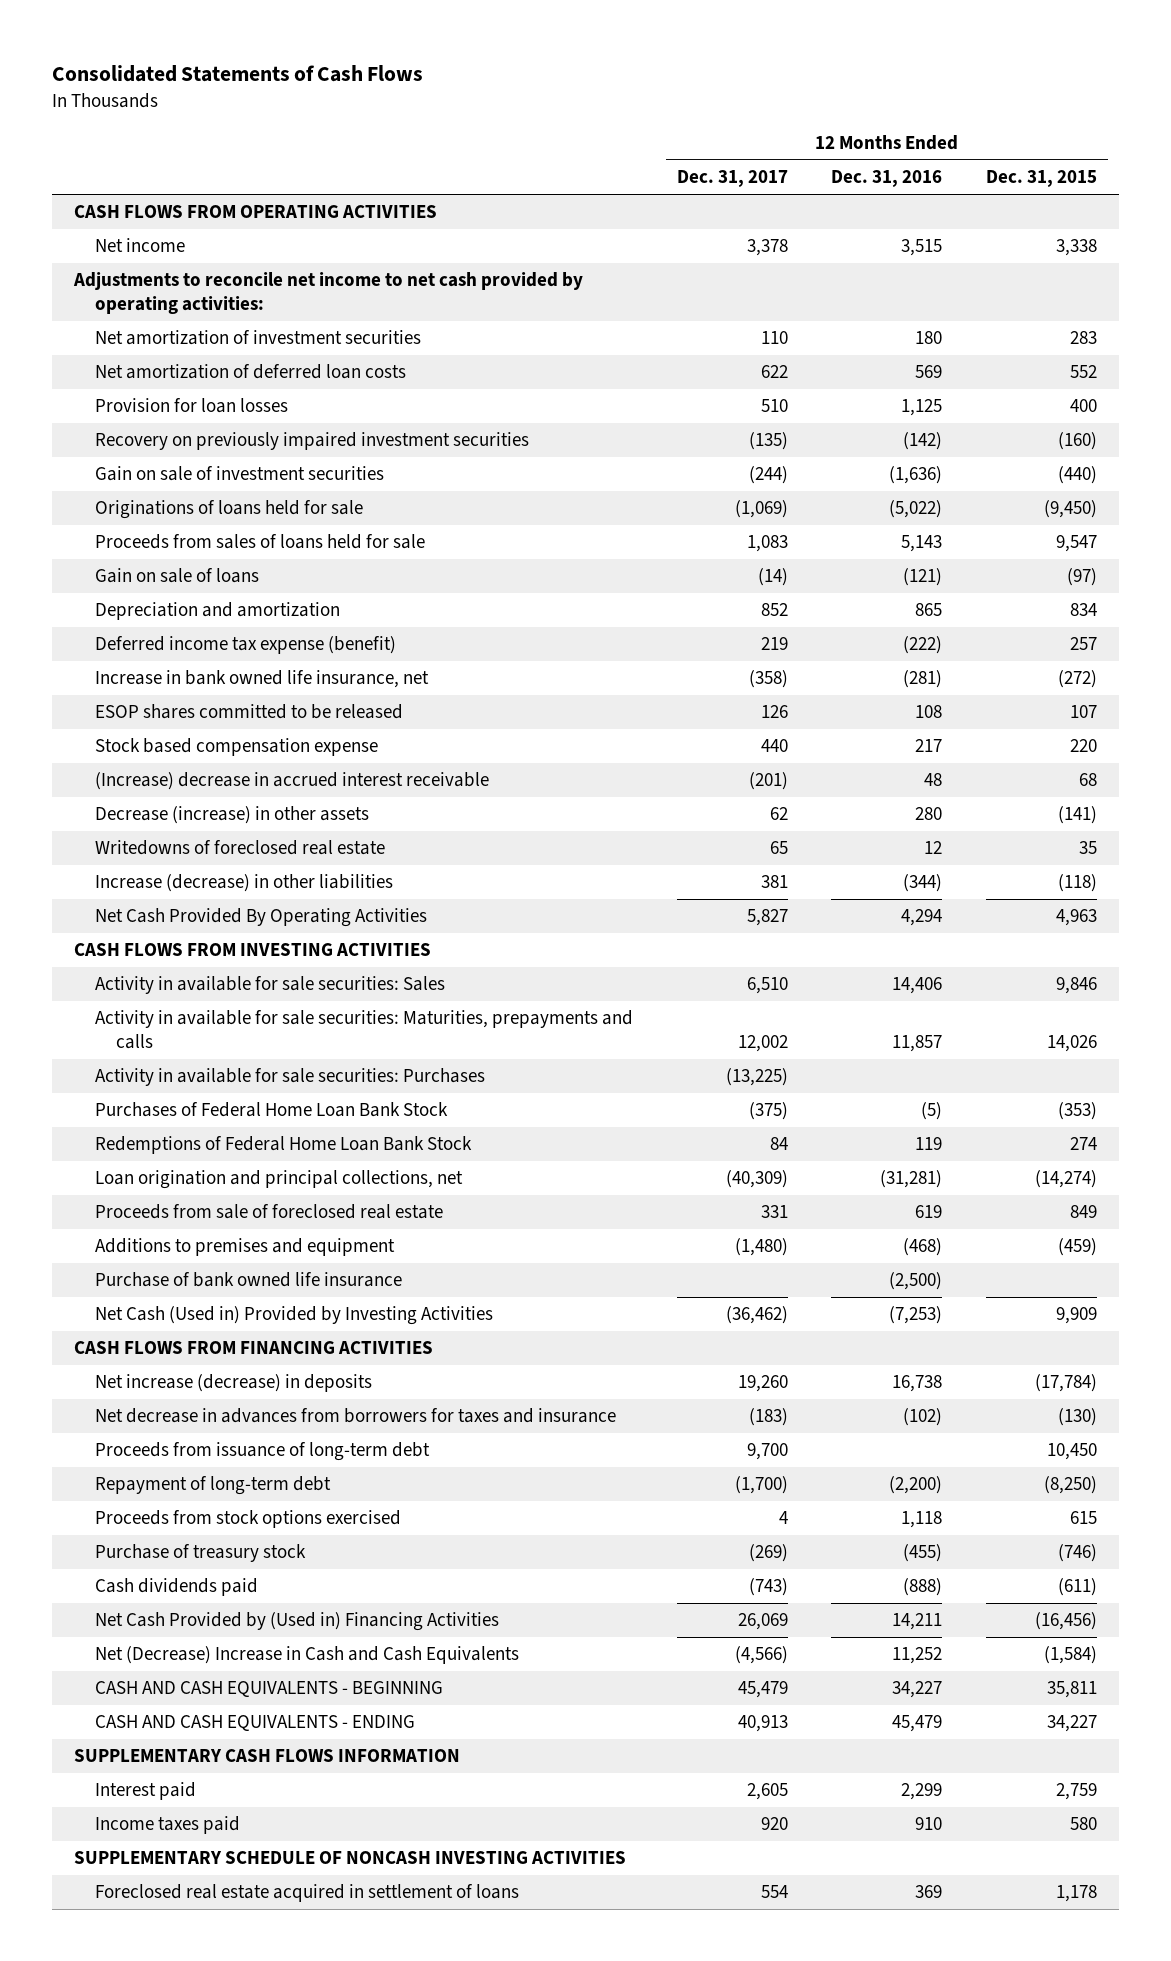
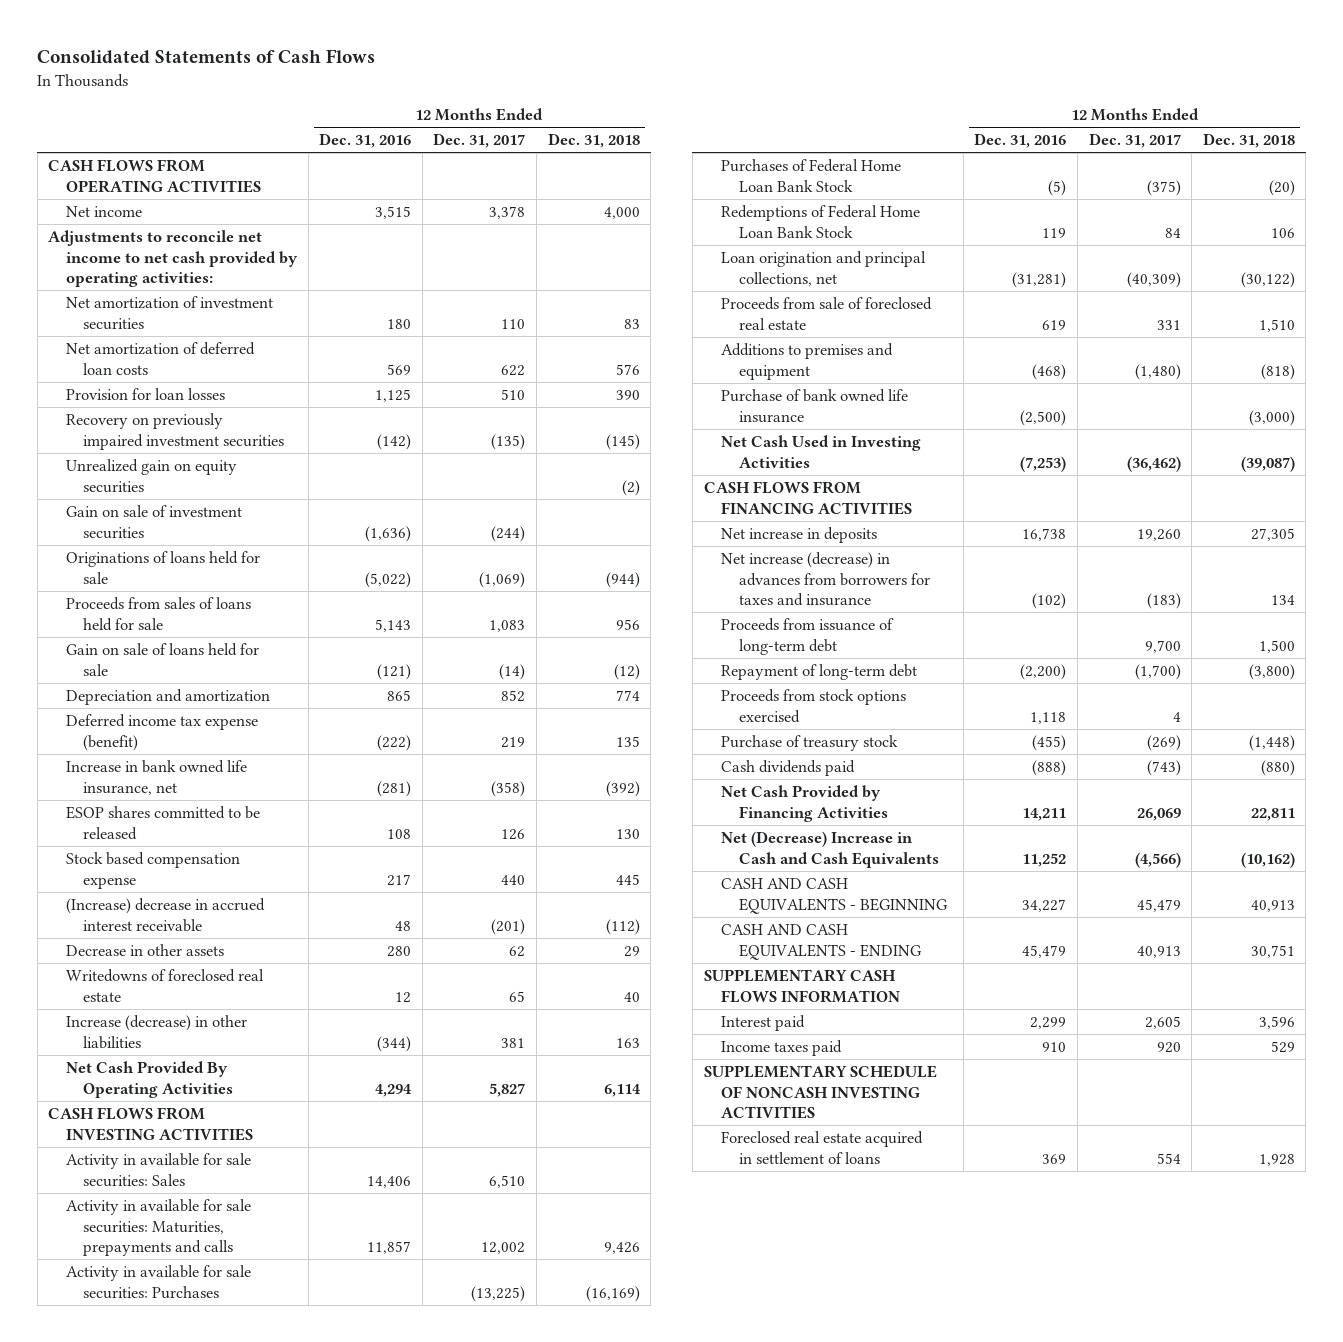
[986,170,1098,188] Dec. 31, 2015 -> none
none -> [547,133,640,149] Dec. 31, 2018
none -> [65,458,237,493] Unrealized gain on equity securities
[94,568,259,584] Gain on sale of loans -> [65,642,259,676] Gain on sale of loans held for sale
[94,806,369,825] Decrease (increase) in other assets -> [65,943,224,956] Decrease in other assets
[94,1306,493,1326] Net Cash (Used in) Provided by Investing Activities -> [721,434,922,468] Net Cash Used in Investing Activities
[94,1374,372,1393] Net increase (decrease) in deposits -> [721,526,878,543] Net increase in deposits
[94,1408,616,1424] Net decrease in advances from borrowers for taxes and insurance -> [721,551,930,607] Net increase (decrease) in advances from borrowers for taxes and insurance
[94,1612,499,1632] Net Cash Provided by (Used in) Financing Activities -> [721,784,888,822] Net Cash Provided by Financing Activities

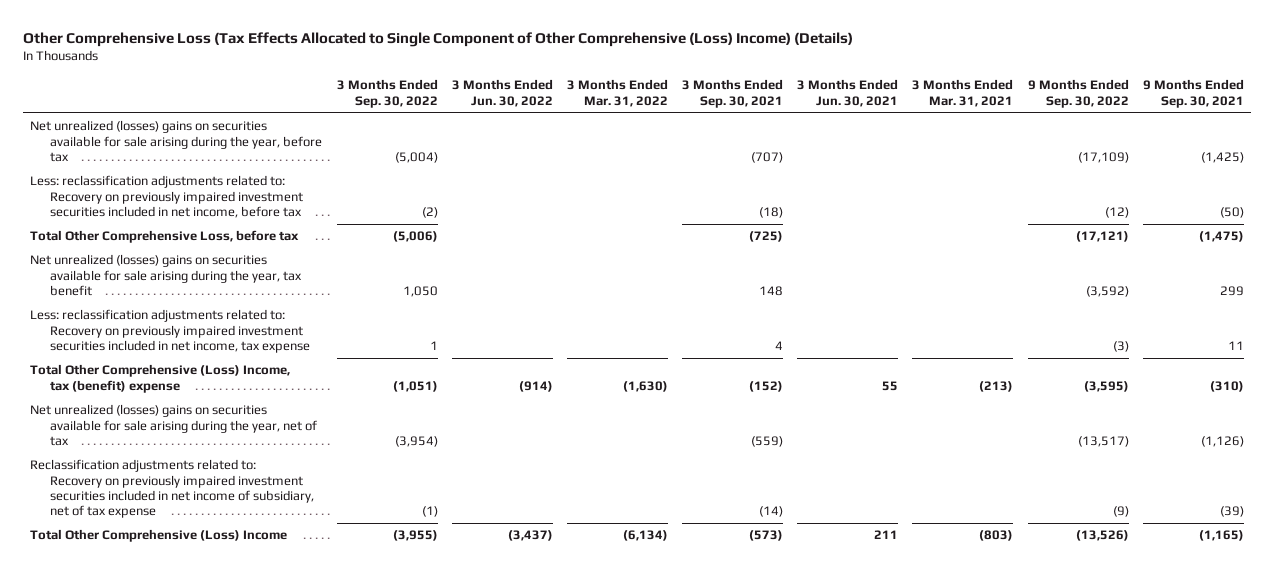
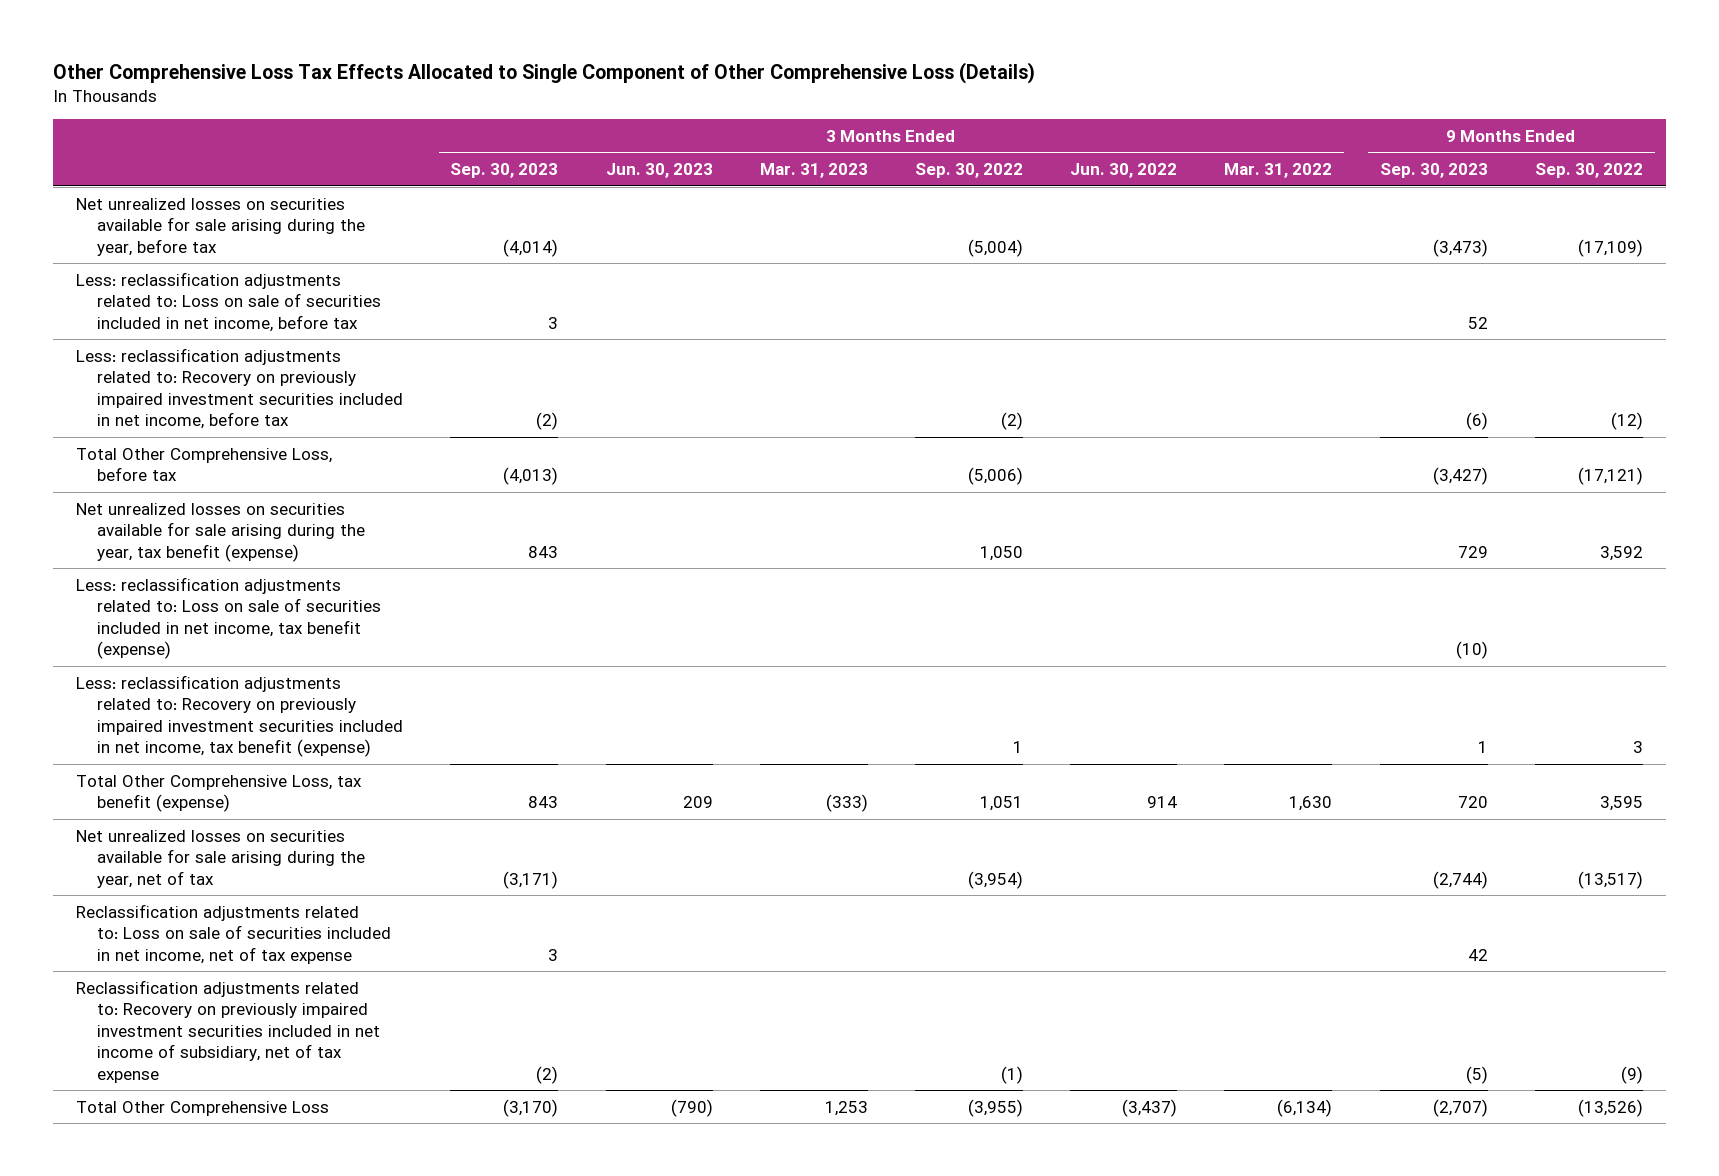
[23,32,854,48] Other Comprehensive Loss (Tax Effects Allocated to Single Component of Other Comprehensive (Loss) Income) (Details) -> [52,62,1035,85] Other Comprehensive Loss Tax Effects Allocated to Single Component of Other Comprehensive Loss (Details)
[682,79,784,108] 3 Months Ended Sep. 30, 2021 -> none
[797,79,899,107] 3 Months Ended Jun. 30, 2021 -> none
[912,79,1014,107] 3 Months Ended Mar. 31, 2021 -> none
[1142,79,1244,108] 9 Months Ended Sep. 30, 2021 -> none
none -> [450,162,559,178] Sep. 30, 2023
none -> [605,162,713,178] Jun. 30, 2023
none -> [759,162,868,178] Mar. 31, 2023
none -> [1379,162,1488,178] Sep. 30, 2023
[30,120,323,163] Net unrealized (losses) gains on securities available for sale arising during the year, before tax -> [76,197,366,256] Net unrealized losses on securities available for sale arising during the year, before tax
none -> [76,271,382,332] Less: reclassification adjustments related to: Loss on sale of securities included in net income, before tax
[30,254,303,297] Net unrealized (losses) gains on securities available for sale arising during the year, tax benefit -> [76,502,366,562] Net unrealized losses on securities available for sale arising during the year, tax benefit (expense)
[1085,286,1129,298] (3,592) -> [1599,545,1643,561] 3,592
none -> [76,576,382,660] Less: reclassification adjustments related to: Loss on sale of securities included in net income, tax benefit (expense)
[30,309,311,354] Less: reclassification adjustments related to: Recovery on previously impaired investment securities included in net income, tax expense -> [76,674,404,758] Less: reclassification adjustments related to: Recovery on previously impaired investment securities included in net income, tax benefit (expense)
[1112,341,1129,353] (3) -> [1632,741,1643,754] 3
[30,364,291,393] Total Other Comprehensive (Loss) Income, tax (benefit) expense -> [76,774,363,813] Total Other Comprehensive Loss, tax benefit (expense)
[392,380,438,392] (1,051) -> [980,796,1024,812] 1,051
[518,380,553,392] (914) -> [1147,796,1178,809] 914
[622,380,668,392] (1,630) -> [1289,796,1333,812] 1,630
[1083,380,1129,392] (3,595) -> [1599,796,1643,812] 3,595
[30,404,318,447] Net unrealized (losses) gains on securities available for sale arising during the year, net of tax -> [76,829,366,888] Net unrealized losses on securities available for sale arising during the year, net of tax
none -> [76,903,392,964] Reclassification adjustments related to: Loss on sale of securities included in net income, net of tax expense
[30,529,288,543] Total Other Comprehensive (Loss) Income -> [76,1100,330,1116] Total Other Comprehensive Loss

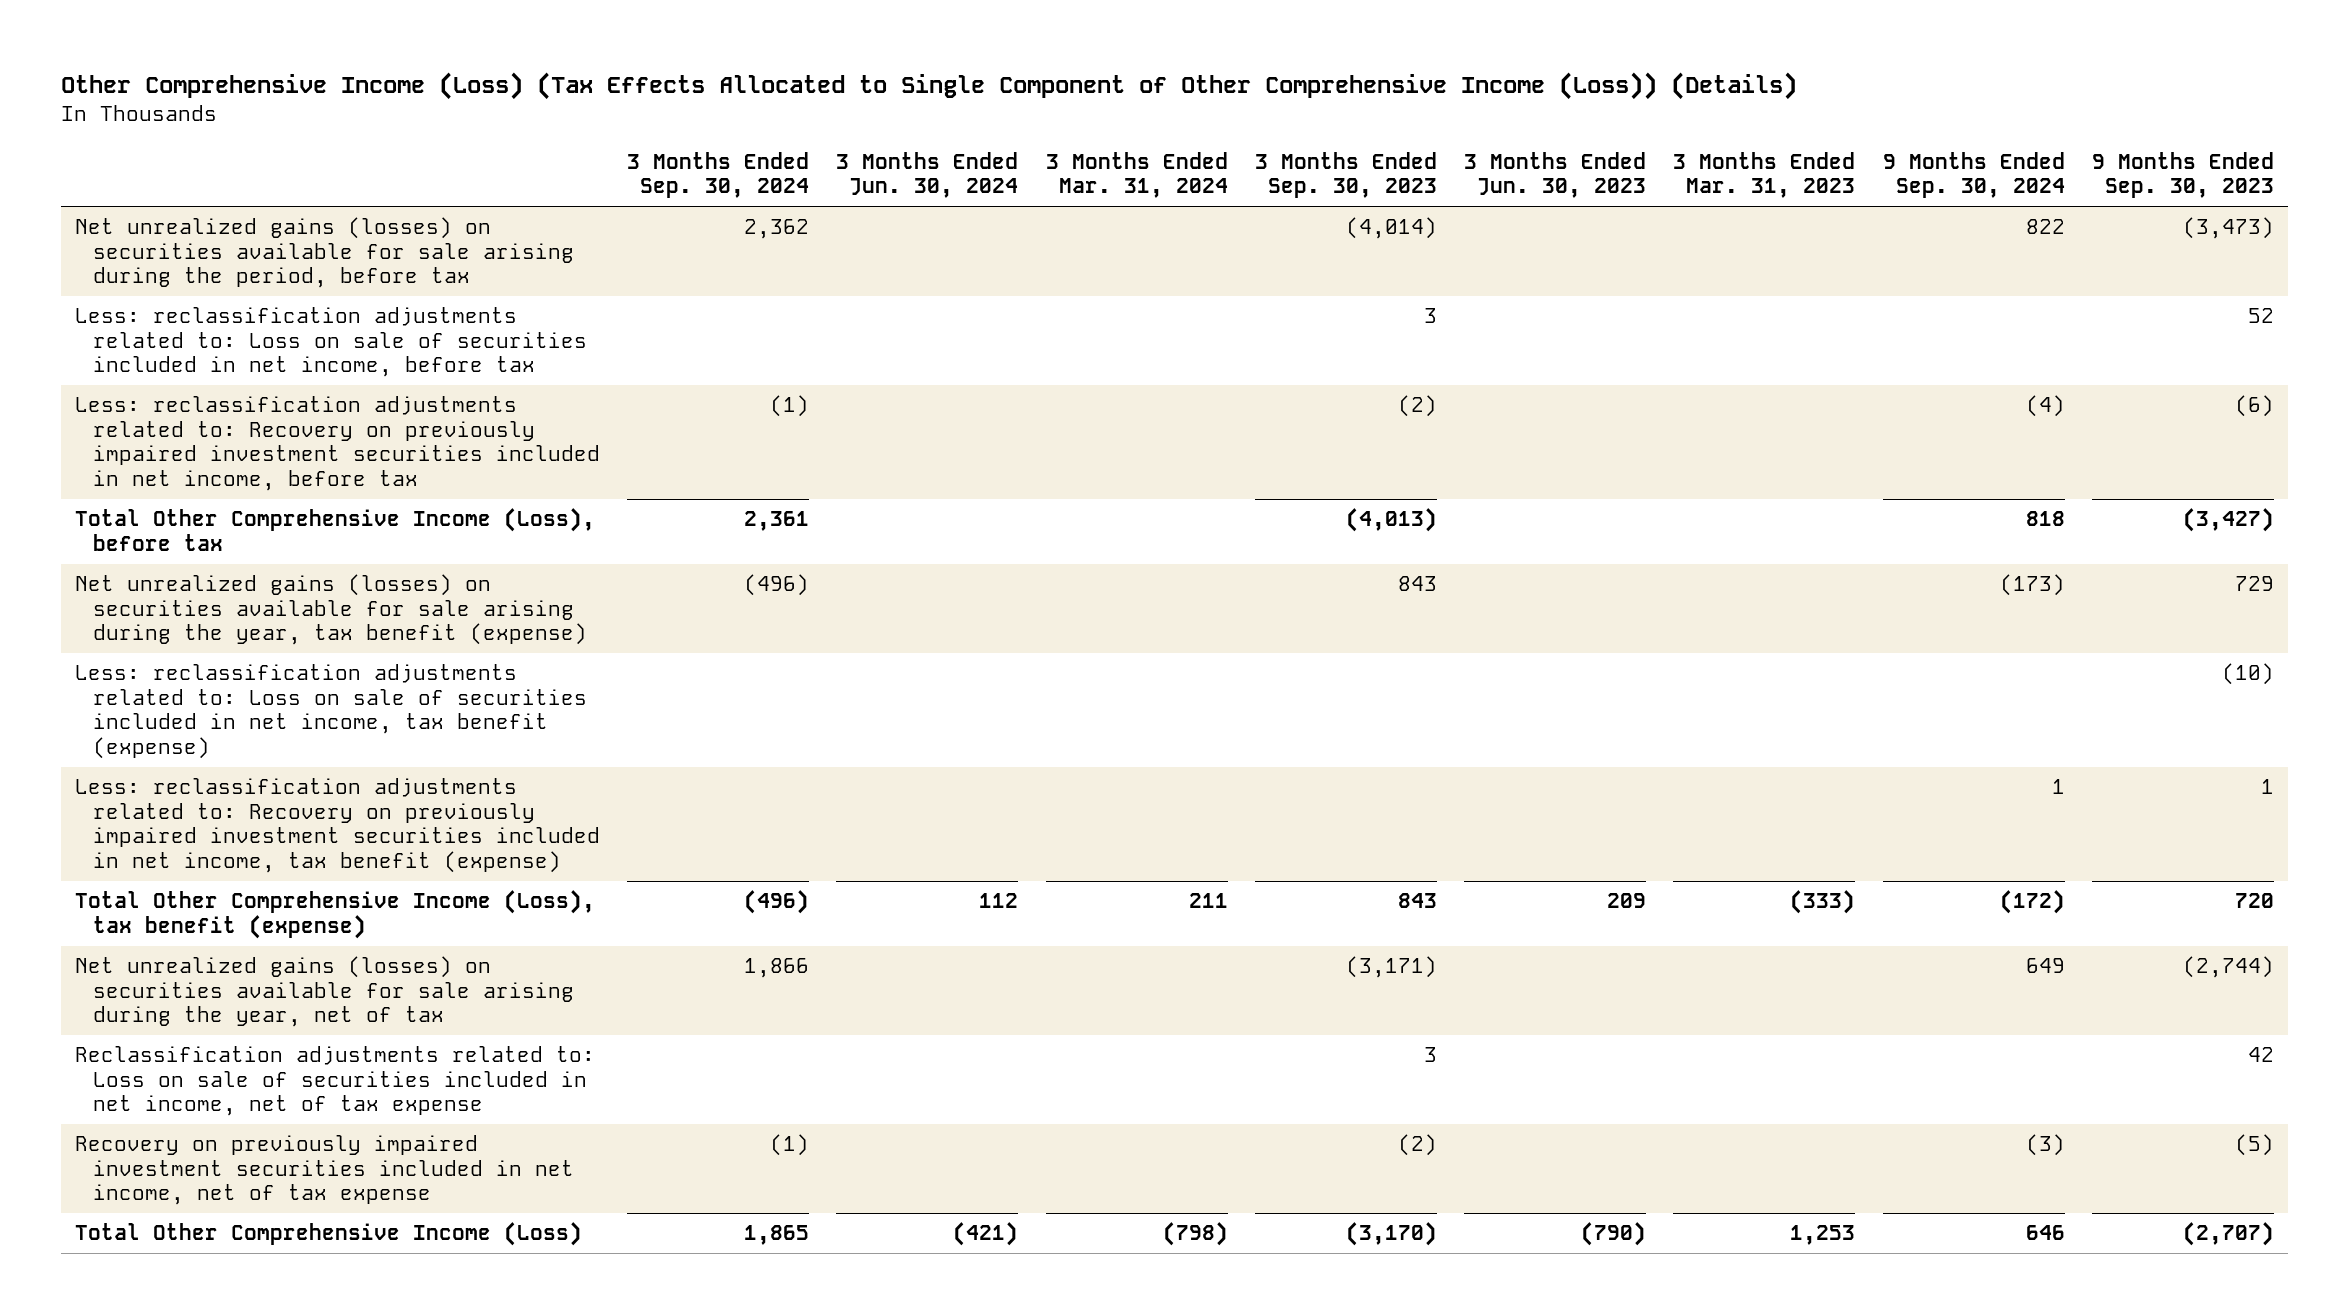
[52,62,1035,85] Other Comprehensive Loss Tax Effects Allocated to Single Component of Other Comprehensive Loss (Details) -> [61,72,1798,101] Other Comprehensive Income (Loss) (Tax Effects Allocated to Single Component of Other Comprehensive Income (Loss)) (Details)
[915,162,1024,178] Sep. 30, 2022 -> none
[1070,162,1178,178] Jun. 30, 2022 -> none
[1224,162,1333,178] Mar. 31, 2022 -> none
[1534,162,1643,178] Sep. 30, 2022 -> none
none -> [627,151,810,199] 3 Months Ended Sep. 30, 2024
none -> [836,151,1019,199] 3 Months Ended Jun. 30, 2024
none -> [1045,151,1228,199] 3 Months Ended Mar. 31, 2024
none -> [1882,151,2065,199] 9 Months Ended Sep. 30, 2024
[76,197,366,256] Net unrealized losses on securities available for sale arising during the year, before tax -> [75,217,574,289] Net unrealized gains (losses) on securities available for sale arising during the period, before tax
[76,447,333,482] Total Other Comprehensive Loss, before tax -> [75,508,596,551] Total Other Comprehensive Income (Loss), before tax
[76,502,366,562] Net unrealized losses on securities available for sale arising during the year, tax benefit (expense) -> [75,574,587,646] Net unrealized gains (losses) on securities available for sale arising during the year, tax benefit (expense)
[76,774,363,813] Total Other Comprehensive Loss, tax benefit (expense) -> [75,890,596,939] Total Other Comprehensive Income (Loss), tax benefit (expense)
[76,829,366,888] Net unrealized losses on securities available for sale arising during the year, net of tax -> [75,956,574,1028] Net unrealized gains (losses) on securities available for sale arising during the year, net of tax
[76,979,381,1083] Reclassification adjustments related to: Recovery on previously impaired investment securities included in net income of subsidiary, net of tax expense -> [75,1135,574,1206] Recovery on previously impaired investment securities included in net income, net of tax expense
[76,1100,330,1116] Total Other Comprehensive Loss -> [75,1222,583,1247] Total Other Comprehensive Income (Loss)

